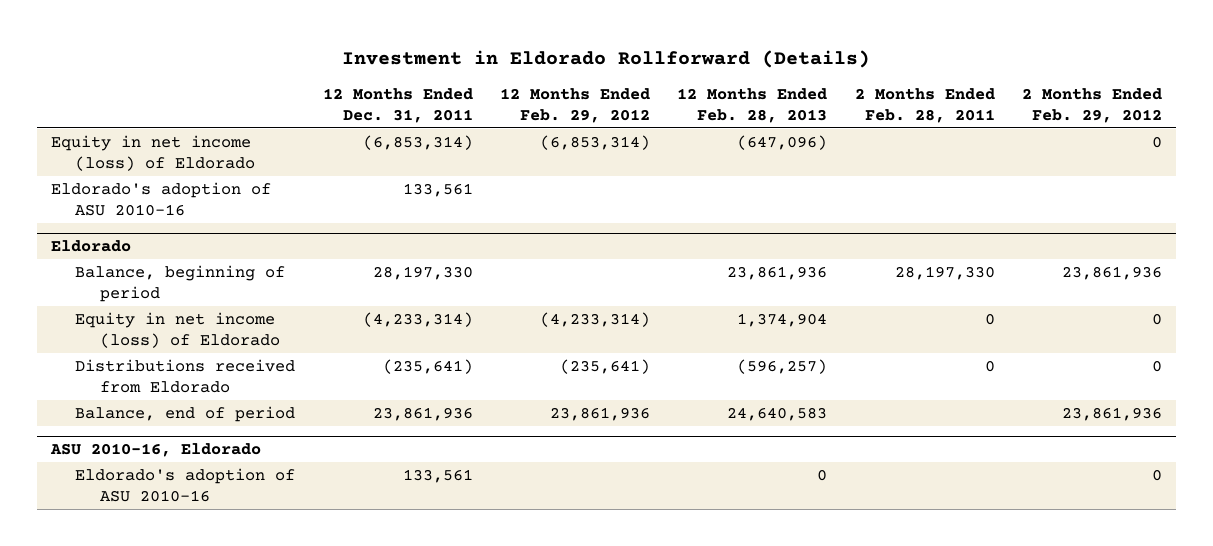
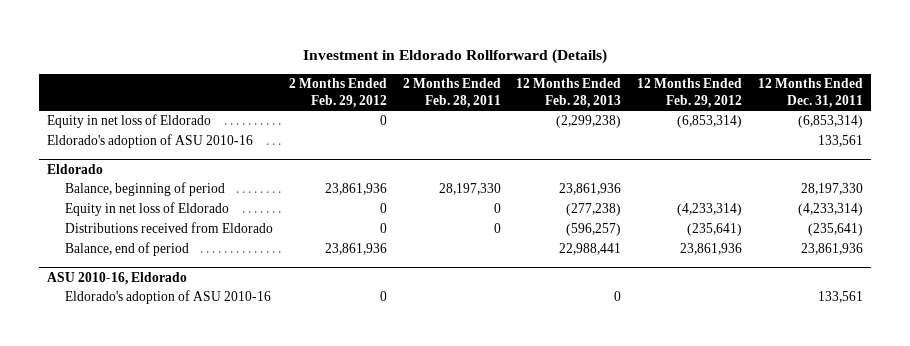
[50,134,256,172] Equity in net income (loss) of Eldorado -> [46,114,211,129] Equity in net loss of Eldorado
[737,134,828,150] (647,096) -> [556,115,622,129] (2,299,238)
[75,311,280,349] Equity in net income (loss) of Eldorado -> [65,202,230,217] Equity in net loss of Eldorado
[737,312,828,327] 1,374,904 -> [566,203,622,217] (277,238)
[727,406,828,421] 24,640,583 -> [559,243,622,256] 22,988,441

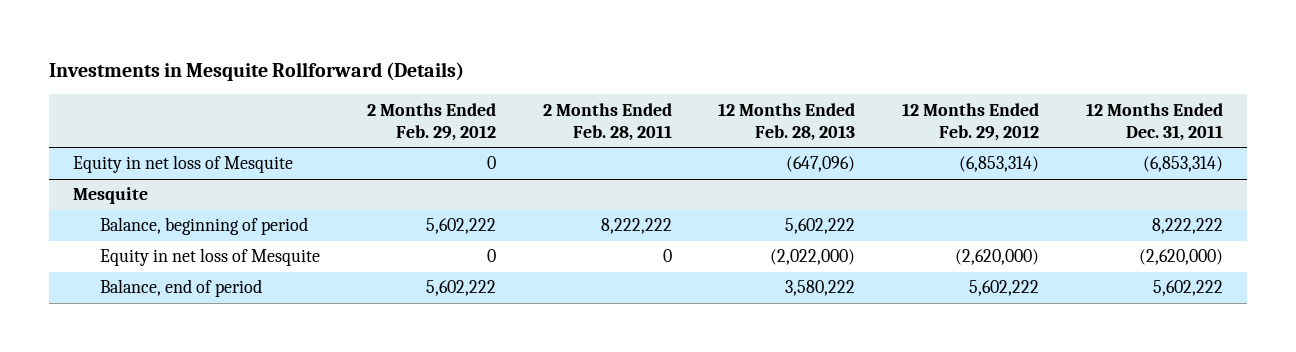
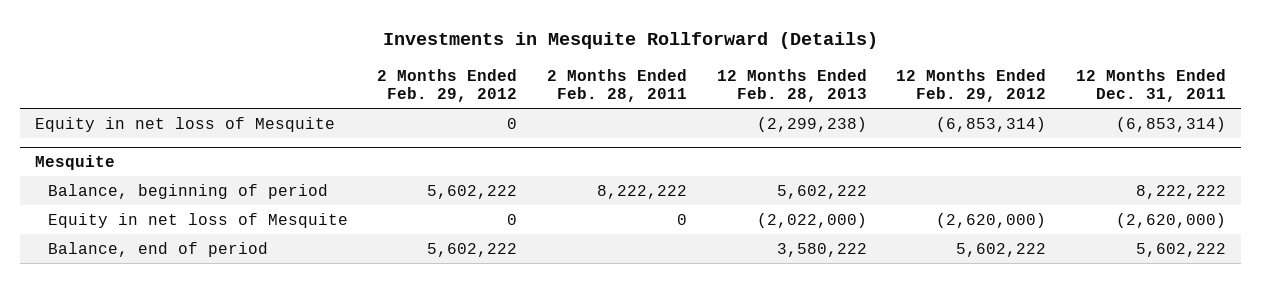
[786,156,856,173] (647,096) -> [756,116,867,132] (2,299,238)

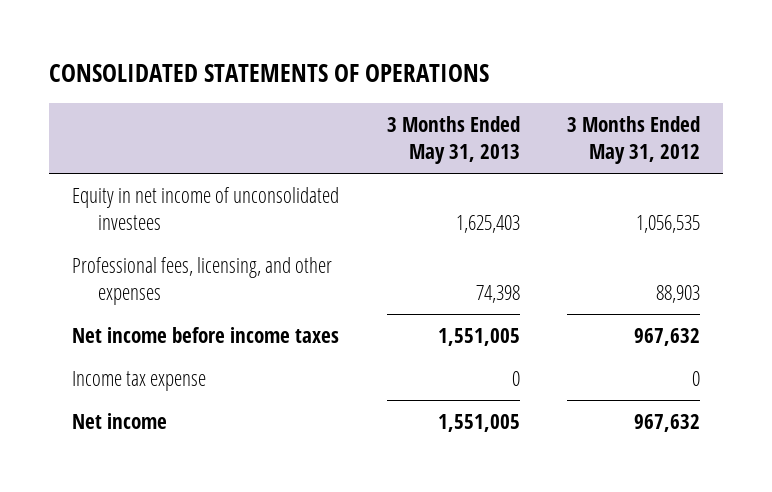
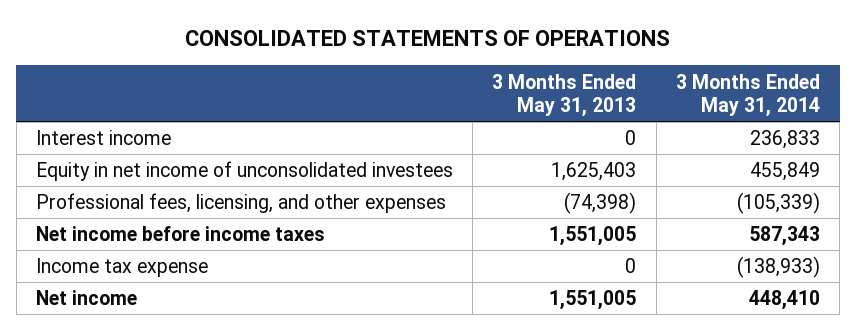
[566,115,700,165] 3 Months Ended May 31, 2012 -> none
none -> [675,73,820,117] 3 Months Ended May 31, 2014
none -> [35,130,171,146] Interest income
[475,285,520,304] 74,398 -> [564,192,637,215] (74,398)

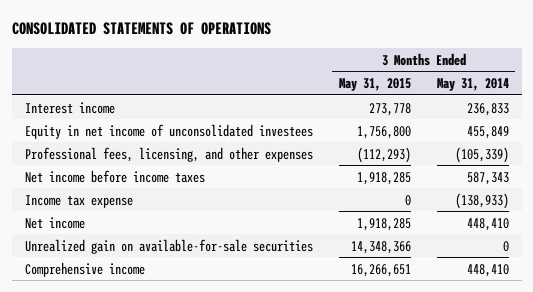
[492,73,637,117] 3 Months Ended May 31, 2013 -> none
none -> [338,78,411,92] May 31, 2015
none -> [24,238,313,254] Unrealized gain on available-for-sale securities
none -> [24,261,145,277] Comprehensive income

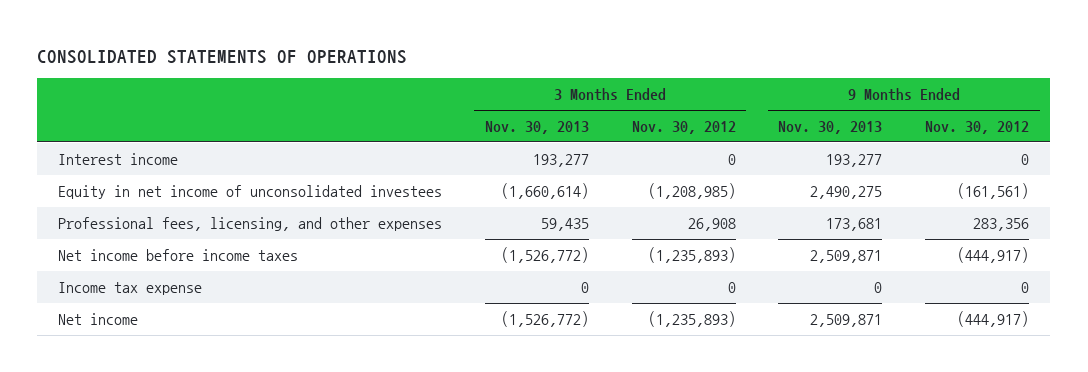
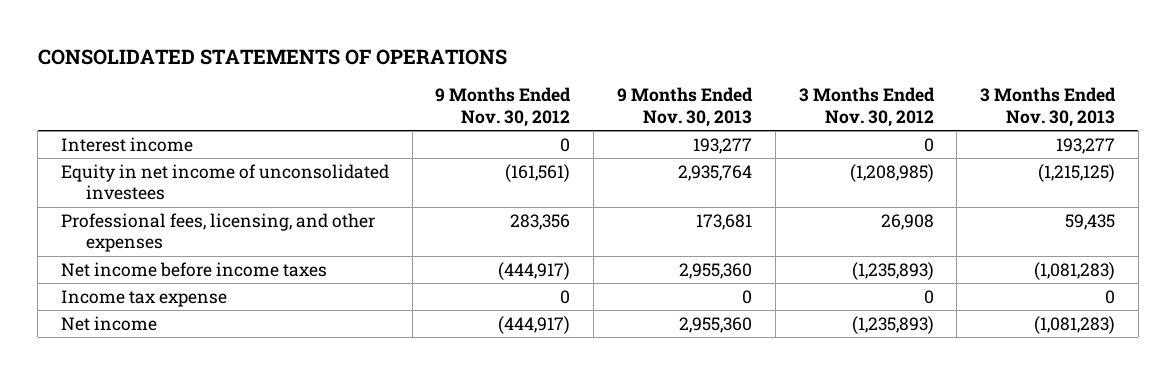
[501,183,590,200] (1,660,614) -> [1038,163,1116,182] (1,215,125)
[810,186,883,200] 2,490,275 -> [678,164,753,181] 2,935,764
[501,247,590,264] (1,526,772) -> [1034,261,1116,280] (1,081,283)
[810,250,883,264] 2,509,871 -> [679,262,753,279] 2,955,360
[501,311,590,328] (1,526,772) -> [1034,315,1116,334] (1,081,283)
[810,314,883,328] 2,509,871 -> [679,316,753,333] 2,955,360

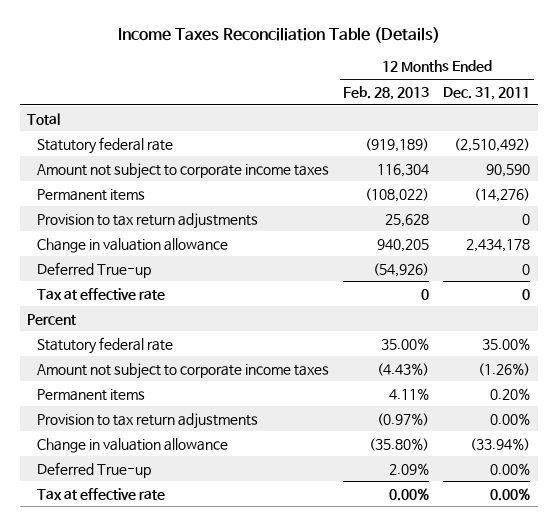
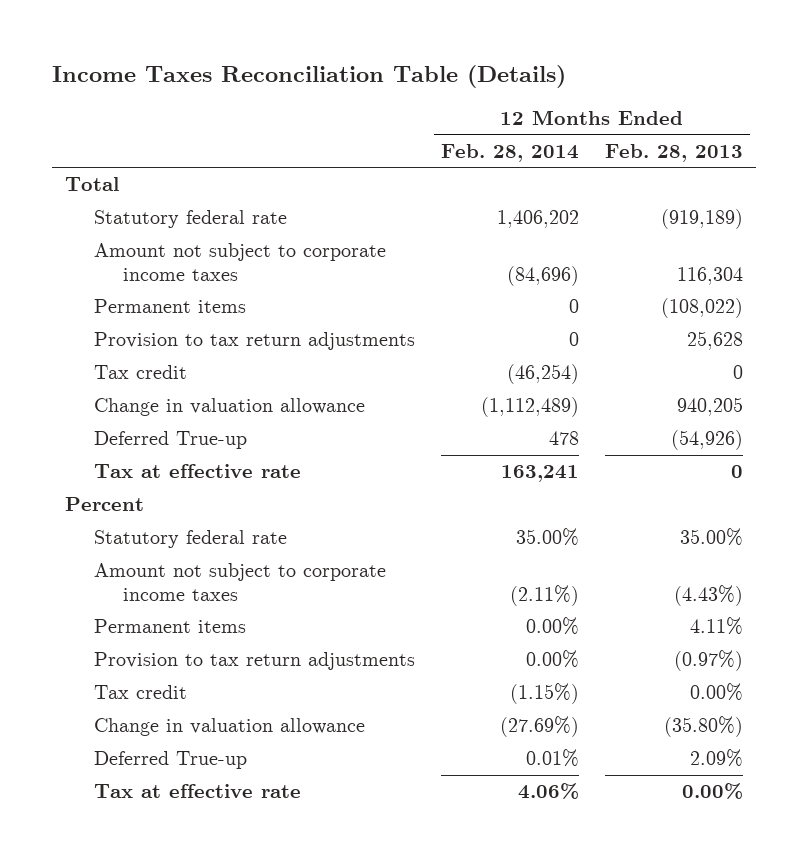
[443,86,531,100] Dec. 31, 2011 -> none
none -> [440,143,579,162] Feb. 28, 2014
none -> [93,365,187,380] Tax credit
none -> [93,685,187,700] Tax credit

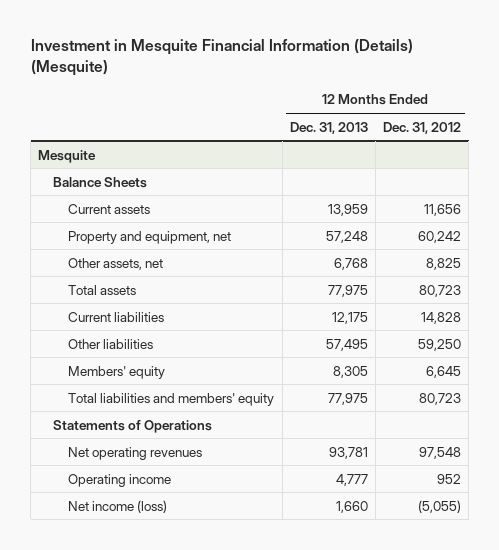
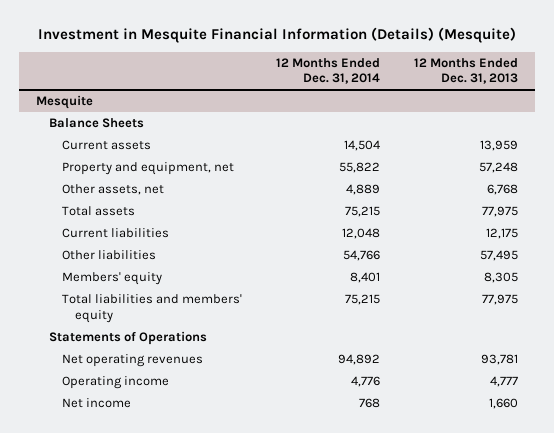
[383,121,462,134] Dec. 31, 2012 -> none
none -> [275,58,380,85] 12 Months Ended Dec. 31, 2014
[68,499,168,513] Net income (loss) -> [61,398,131,409] Net income

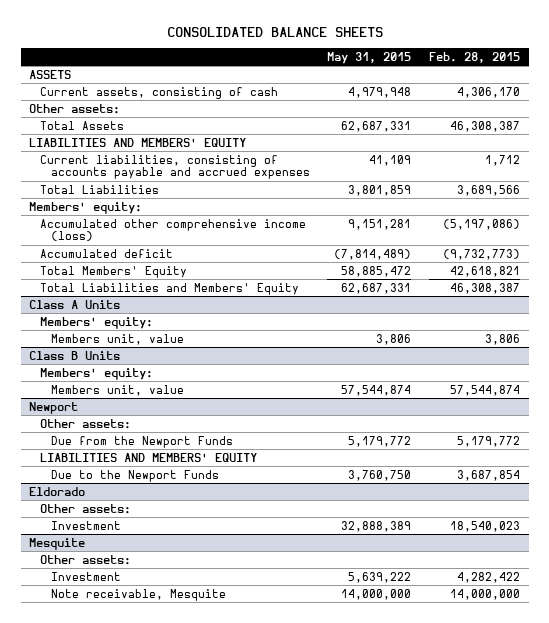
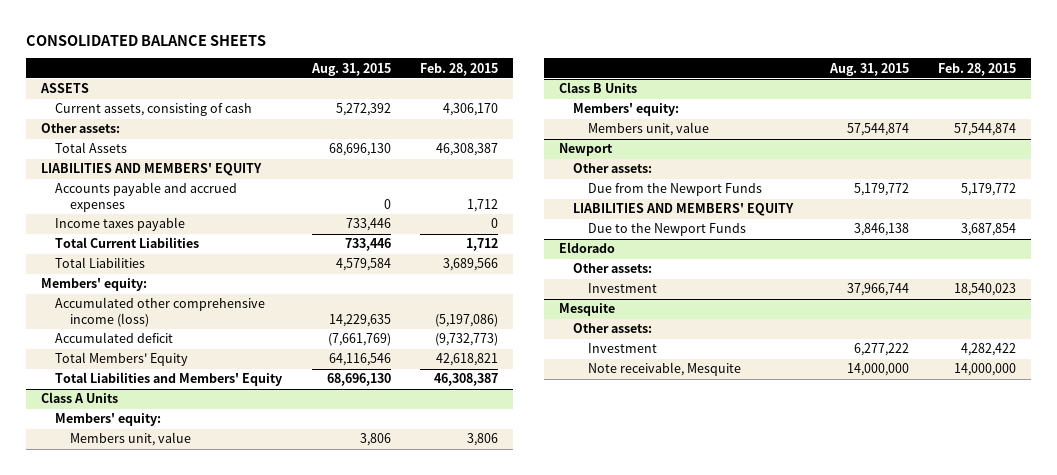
[327,51,412,64] May 31, 2015 -> none
none -> [310,62,391,76] Aug. 31, 2015
[39,154,310,180] Current liabilities, consisting of accounts payable and accrued expenses -> [55,182,238,212] Accounts payable and accrued expenses
none -> [55,217,186,232] Income taxes payable
none -> [55,237,200,249] Total Current Liabilities

